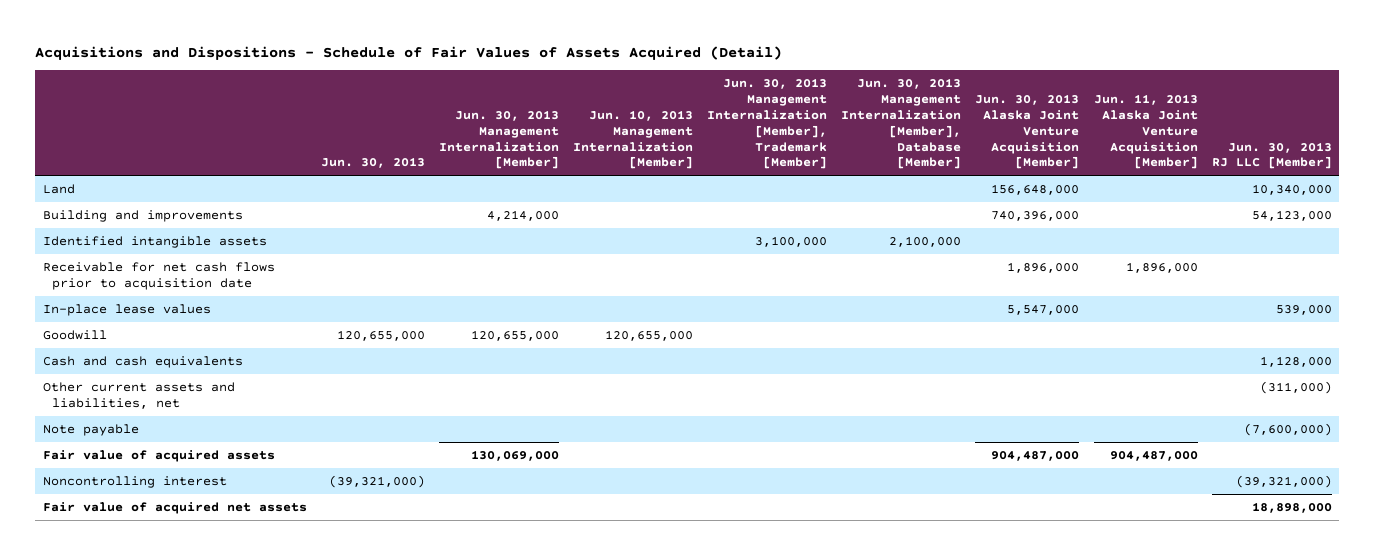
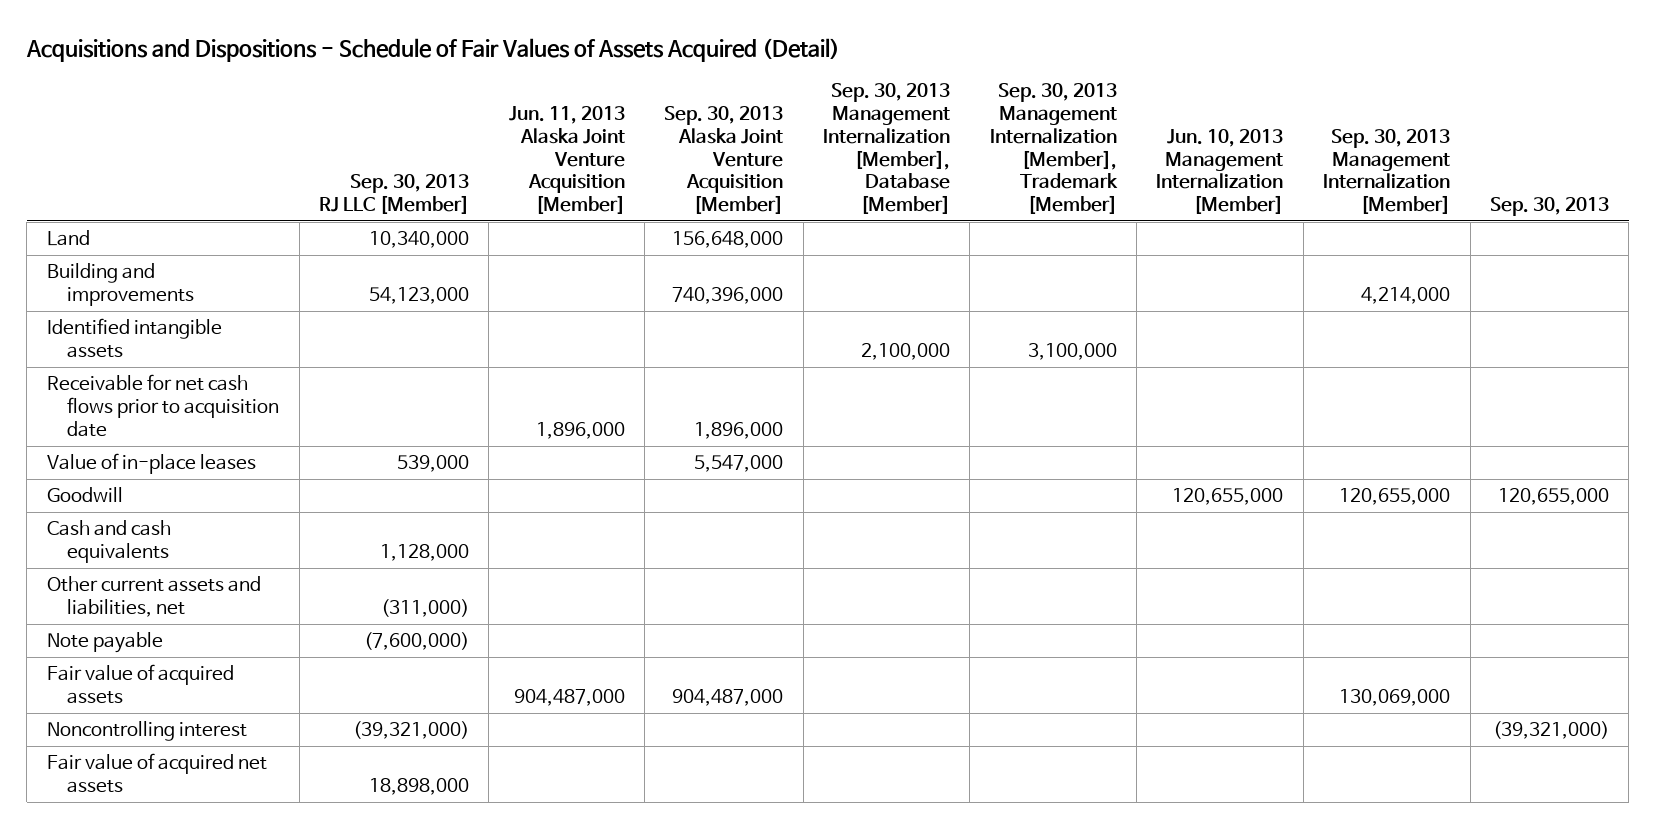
[320,157,425,169] Jun. 30, 2013 -> none
[438,109,559,170] Jun. 30, 2013 Management Internalization [Member] -> none
[707,78,828,170] Jun. 30, 2013 Management Internalization [Member], Trademark [Member] -> none
[841,78,962,170] Jun. 30, 2013 Management Internalization [Member], Database [Member] -> none
[975,93,1080,170] Jun. 30, 2013 Alaska Joint Venture Acquisition [Member] -> none
[1211,141,1332,170] Jun. 30, 2013 RJ LLC [Member] -> none
none -> [318,174,469,214] Sep. 30, 2013 RJ LLC [Member]
none -> [664,106,784,214] Sep. 30, 2013 Alaska Joint Venture Acquisition [Member]
none -> [823,83,951,214] Sep. 30, 2013 Management Internalization [Member], Database [Member]
none -> [989,83,1118,214] Sep. 30, 2013 Management Internalization [Member], Trademark [Member]
none -> [1323,128,1451,214] Sep. 30, 2013 Management Internalization [Member]
none -> [1489,196,1609,216] Sep. 30, 2013
[42,303,211,316] In-place lease values -> [46,453,256,475] Value of in-place leases

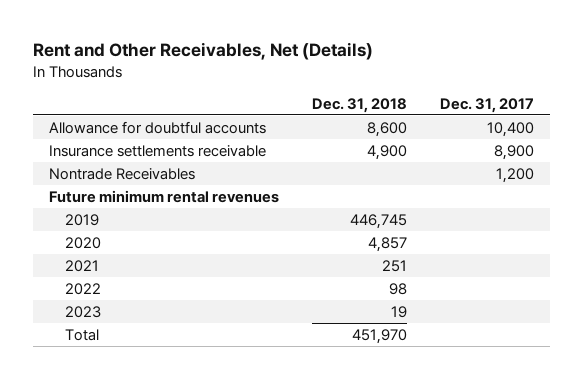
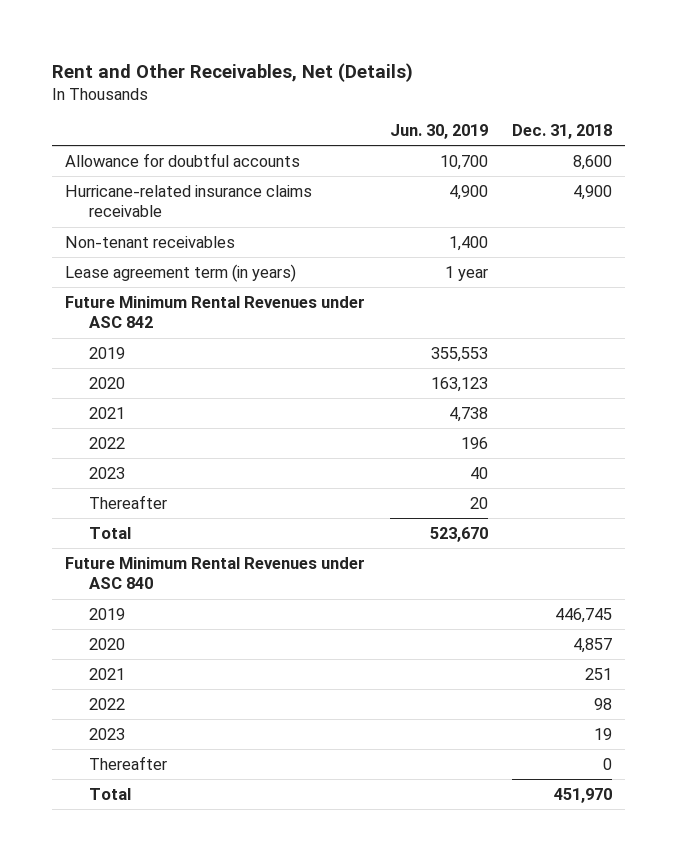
[439,97,534,113] Dec. 31, 2017 -> none
none -> [389,124,488,140] Jun. 30, 2019
[49,144,267,157] Insurance settlements receivable -> [64,184,312,218] Hurricane-related insurance claims receivable
[49,167,196,180] Nontrade Receivables -> [64,235,235,248] Non-tenant receivables
none -> [64,263,296,282] Lease agreement term (in years)
none -> [64,295,365,329] Future Minimum Rental Revenues under ASC 842
none -> [88,346,125,359] 2019
none -> [88,376,125,389] 2020
none -> [88,406,125,419] 2021
none -> [88,436,125,449] 2022
none -> [88,466,125,479] 2023
none -> [88,494,167,509] Thereafter
none -> [88,526,131,539] Total
[49,189,280,203] Future minimum rental revenues -> [64,556,365,590] Future Minimum Rental Revenues under ASC 840
none -> [88,755,167,770] Thereafter

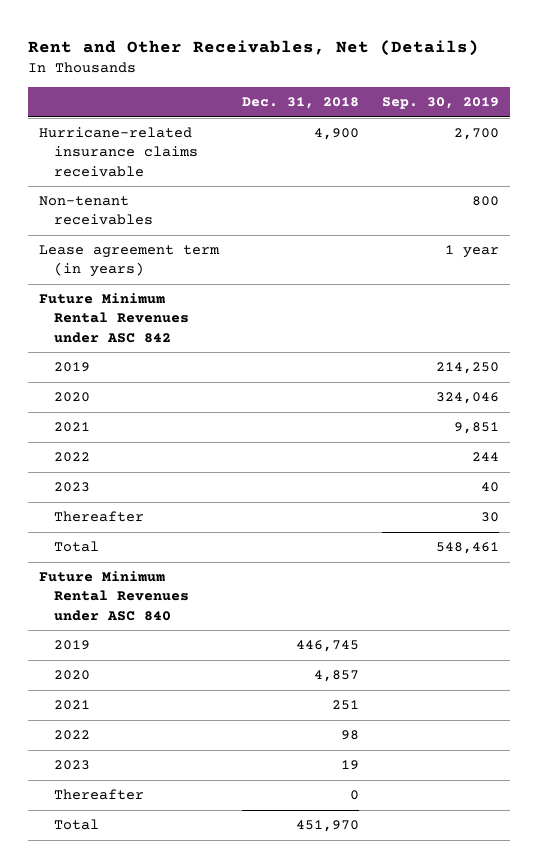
[389,124,488,140] Jun. 30, 2019 -> none
none -> [381,97,499,110] Sep. 30, 2019
[64,152,300,167] Allowance for doubtful accounts -> none

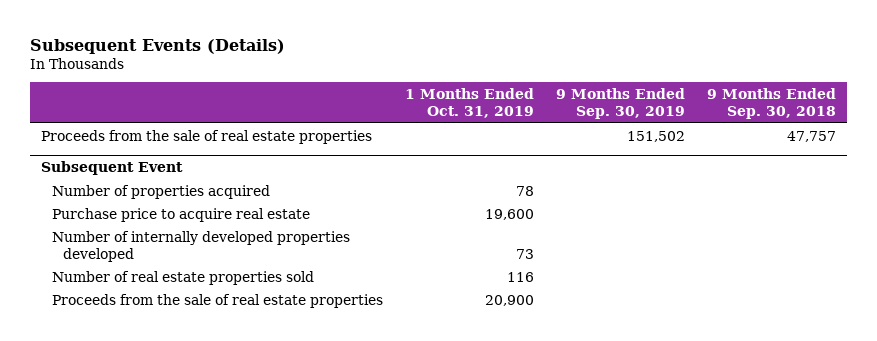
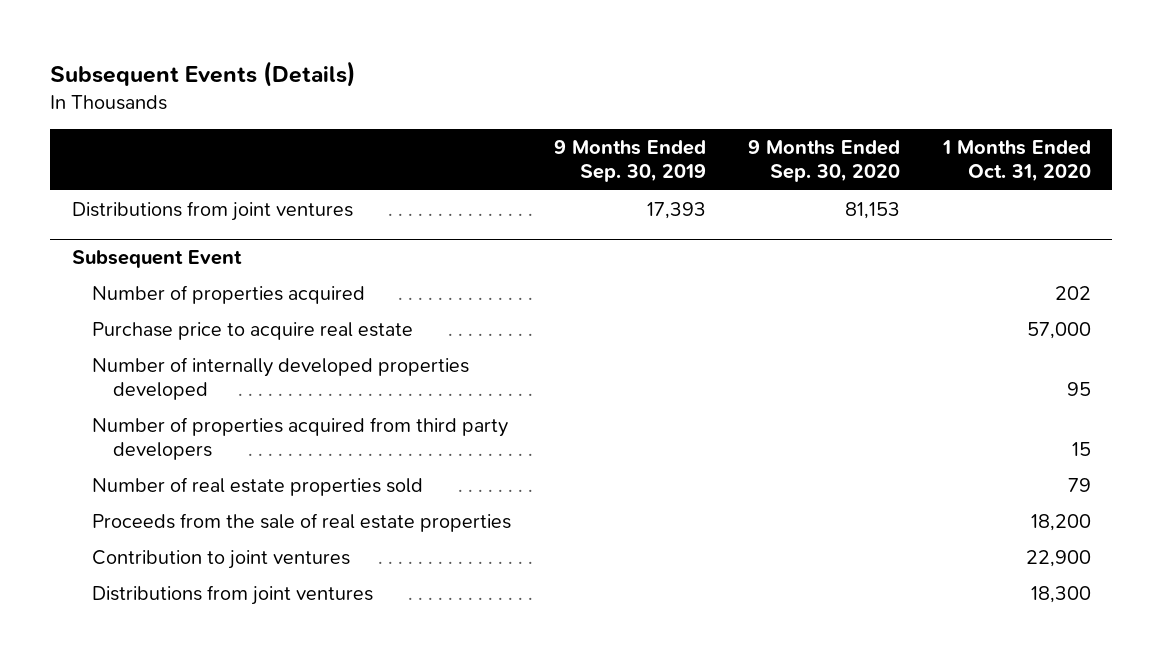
[405,87,535,118] 1 Months Ended Oct. 31, 2019 -> none
[706,87,836,119] 9 Months Ended Sep. 30, 2018 -> none
none -> [748,140,901,183] 9 Months Ended Sep. 30, 2020
none -> [941,140,1091,183] 1 Months Ended Oct. 31, 2020
[41,129,373,144] Proceeds from the sale of real estate properties -> none
none -> [71,200,353,221] Distributions from joint ventures
none -> [92,416,509,461] Number of properties acquired from third party developers
none -> [92,549,351,569] Contribution to joint ventures
none -> [92,584,374,605] Distributions from joint ventures

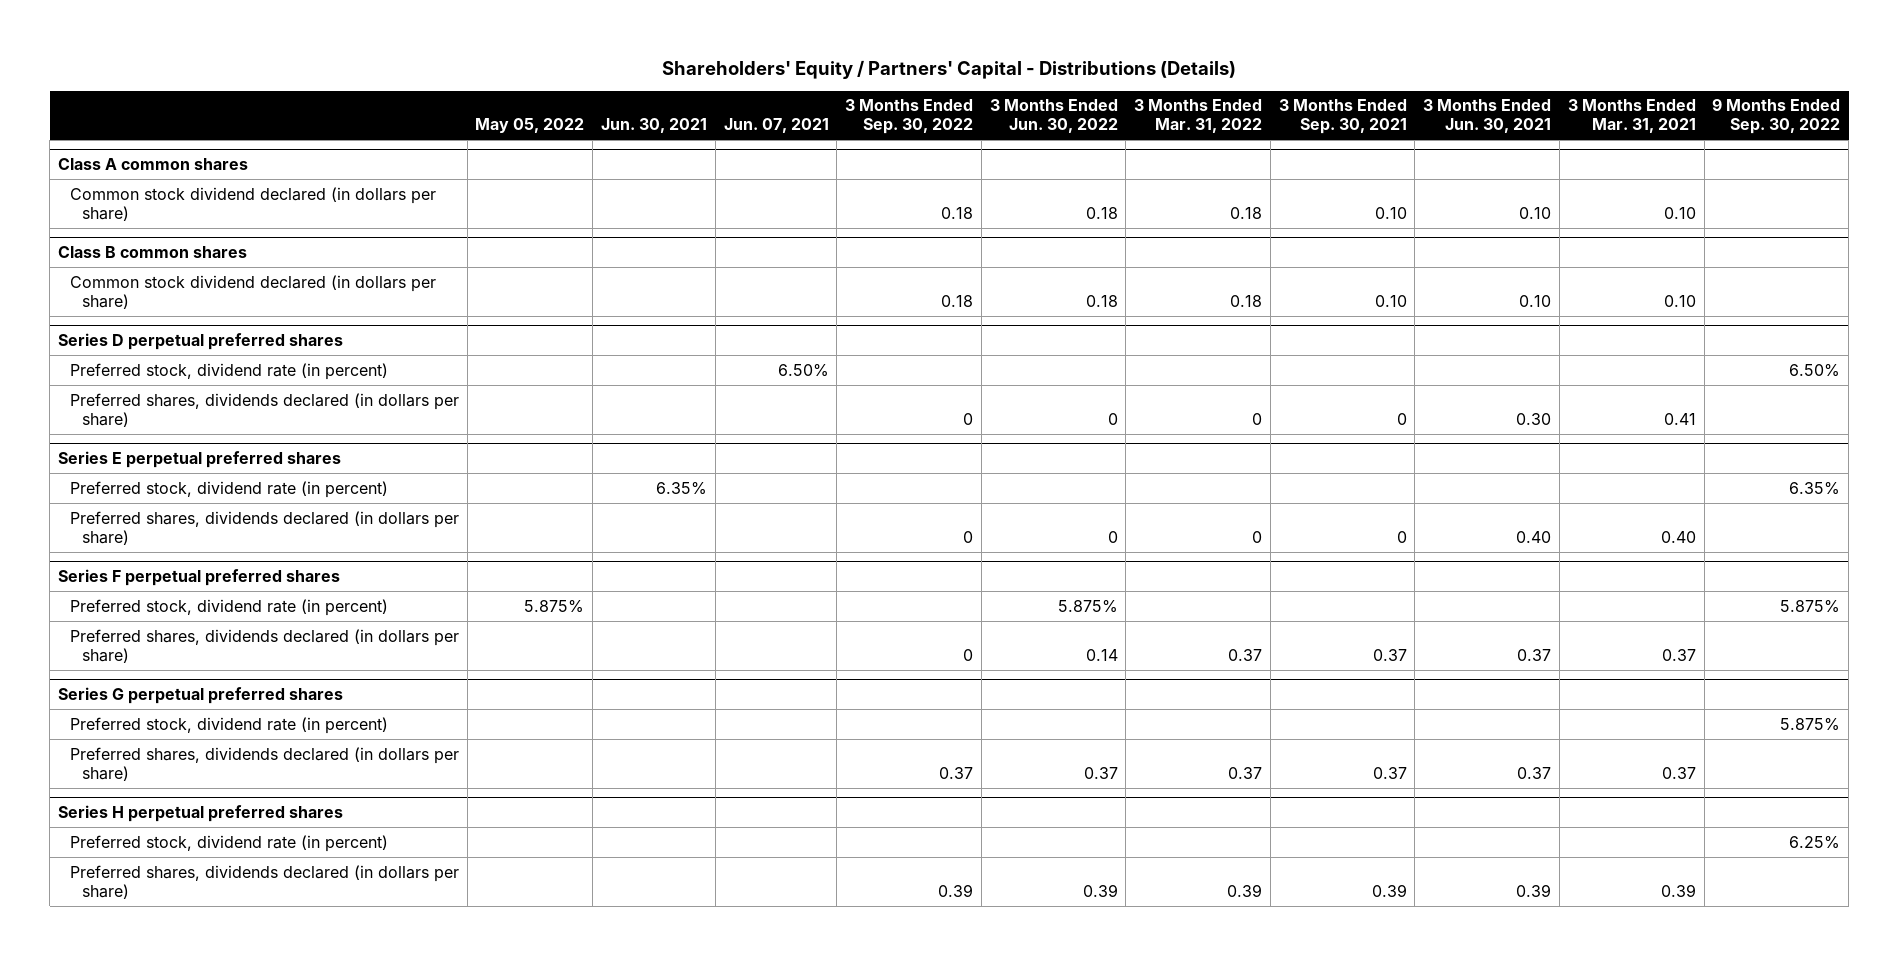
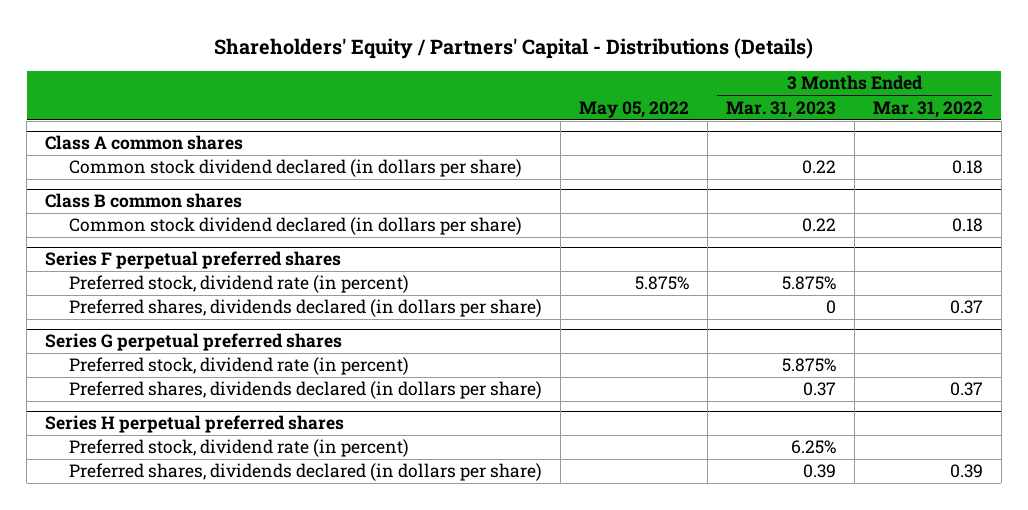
[600,118,707,134] Jun. 30, 2021 -> none
[723,118,829,134] Jun. 07, 2021 -> none
[845,99,974,135] 3 Months Ended Sep. 30, 2022 -> none
[989,99,1118,134] 3 Months Ended Jun. 30, 2022 -> none
[1278,99,1407,135] 3 Months Ended Sep. 30, 2021 -> none
[1423,99,1552,134] 3 Months Ended Jun. 30, 2021 -> none
[1567,99,1696,134] 3 Months Ended Mar. 31, 2021 -> none
[1712,98,1841,135] 9 Months Ended Sep. 30, 2022 -> none
none -> [726,100,837,118] Mar. 31, 2023
[58,333,344,351] Series D perpetual preferred shares -> none
[69,362,388,380] Preferred stock, dividend rate (in percent) -> none
[69,392,459,427] Preferred shares, dividends declared (in dollars per share) -> none
[58,451,342,469] Series E perpetual preferred shares -> none
[69,480,388,498] Preferred stock, dividend rate (in percent) -> none
[69,510,459,545] Preferred shares, dividends declared (in dollars per share) -> none

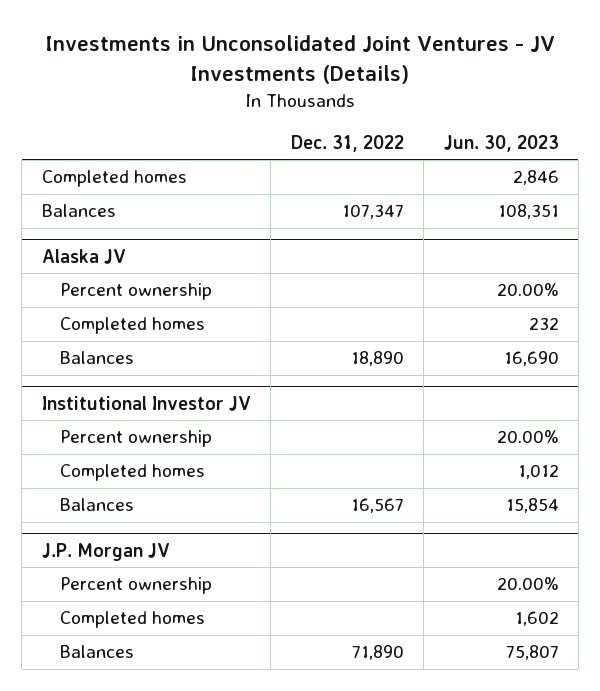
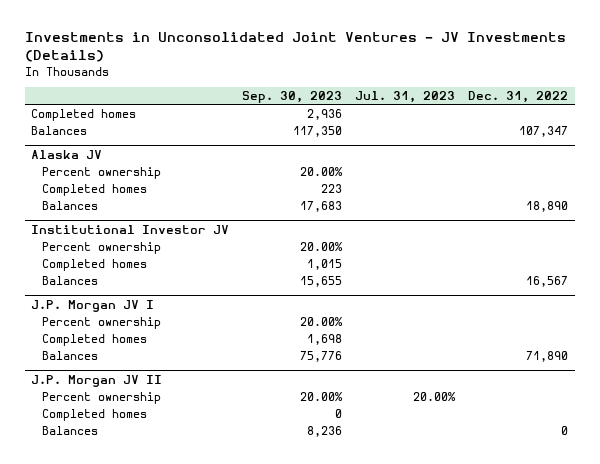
[443,134,559,152] Jun. 30, 2023 -> none
none -> [242,91,343,104] Sep. 30, 2023
none -> [355,91,456,104] Jul. 31, 2023
[41,542,170,561] J.P. Morgan JV -> [31,299,155,312] J.P. Morgan JV I
none -> [31,374,163,387] J.P. Morgan JV II
none -> [42,391,162,404] Percent ownership
none -> [42,408,148,421] Completed homes
none -> [42,425,99,435] Balances

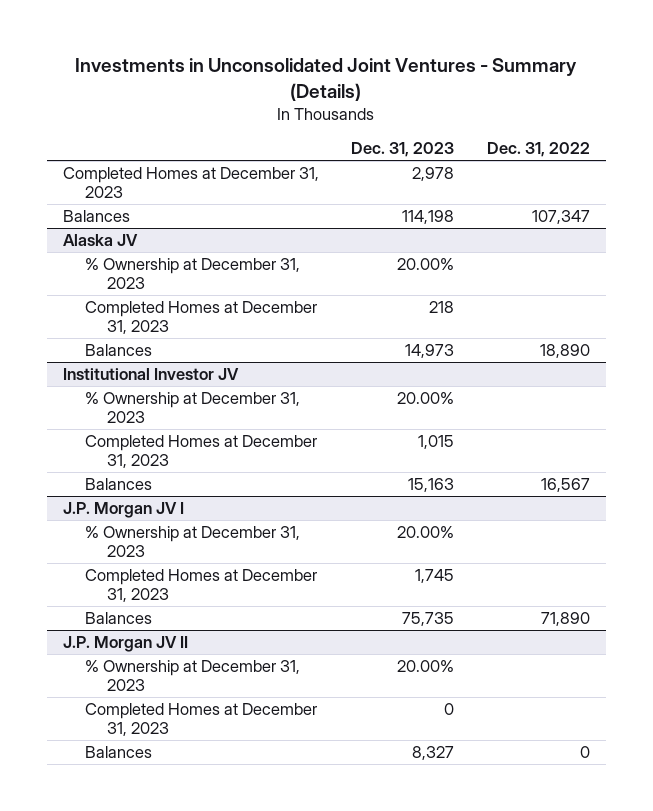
[24,32,566,63] Investments in Unconsolidated Joint Ventures - JV Investments (Details) -> [75,58,578,101] Investments in Unconsolidated Joint Ventures - Summary (Details)
[242,91,343,104] Sep. 30, 2023 -> none
[355,91,456,104] Jul. 31, 2023 -> none
none -> [351,142,455,158] Dec. 31, 2023
[31,108,137,121] Completed homes -> [62,167,319,199] Completed Homes at December 31, 2023
[42,166,162,179] Percent ownership -> [85,258,301,290] % Ownership at December 31, 2023
[42,183,148,196] Completed homes -> [85,301,318,335] Completed Homes at December 31, 2023
[42,241,162,254] Percent ownership -> [85,392,301,424] % Ownership at December 31, 2023
[42,258,148,271] Completed homes -> [85,435,318,469] Completed Homes at December 31, 2023
[42,316,162,329] Percent ownership -> [85,526,301,558] % Ownership at December 31, 2023
[42,333,148,346] Completed homes -> [85,569,318,603] Completed Homes at December 31, 2023
[42,391,162,404] Percent ownership -> [85,660,301,692] % Ownership at December 31, 2023
[42,408,148,421] Completed homes -> [85,703,318,737] Completed Homes at December 31, 2023

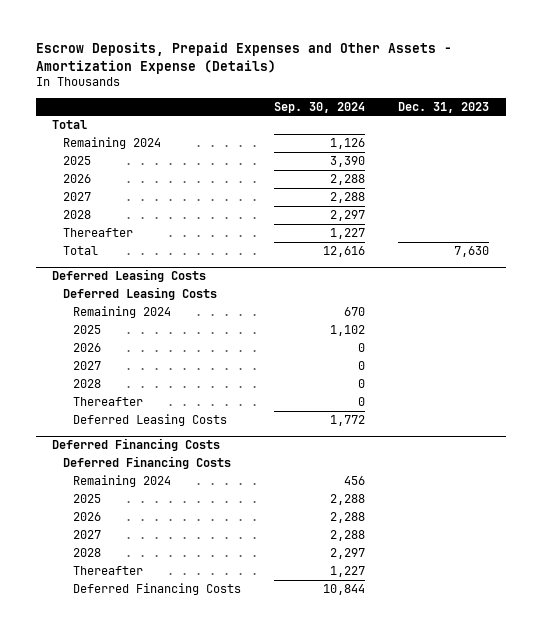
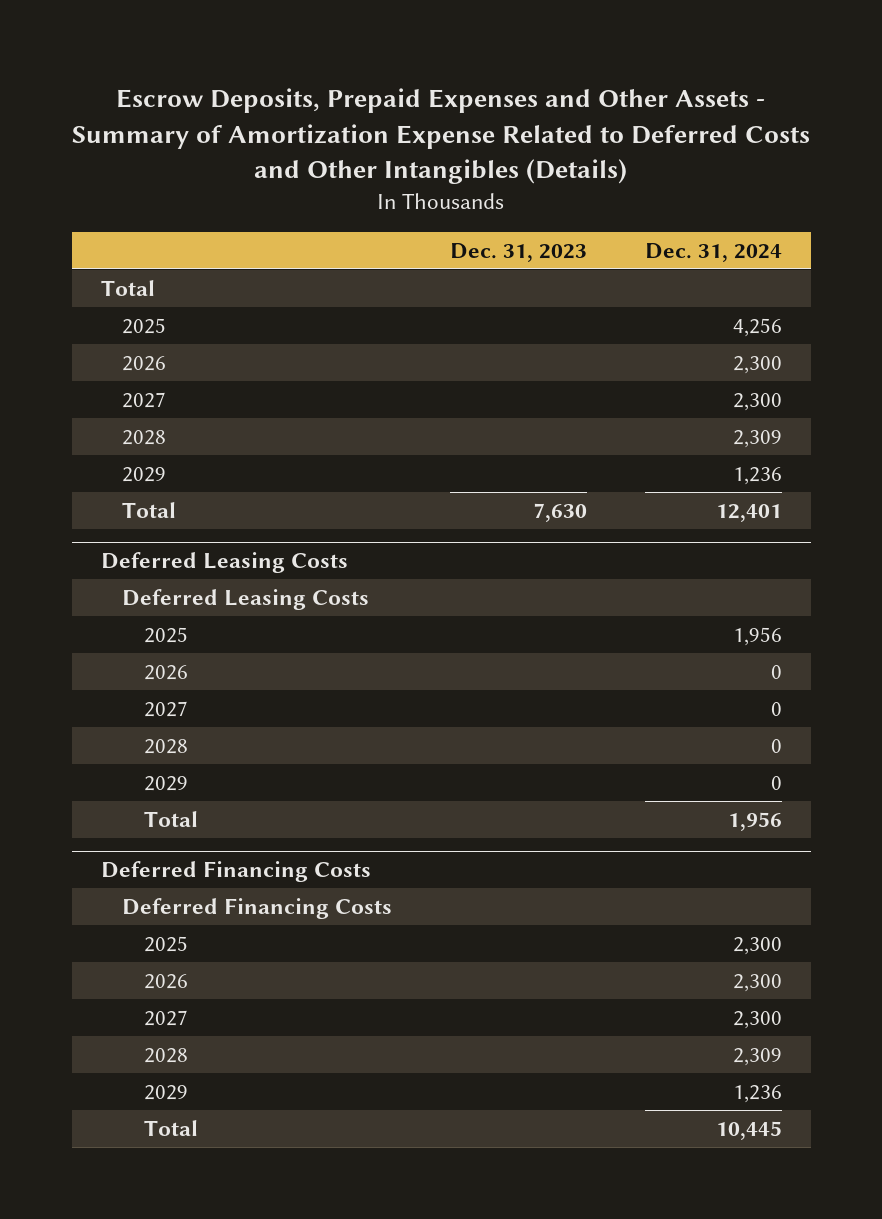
[35,42,452,74] Escrow Deposits, Prepaid Expenses and Other Assets - Amortization Expense (Details) -> [72,88,811,185] Escrow Deposits, Prepaid Expenses and Other Assets - Summary of Amortization Expense Related to Deferred Costs and Other Intangibles (Details)
[274,101,366,113] Sep. 30, 2024 -> none
none -> [644,242,782,262] Dec. 31, 2024
[62,136,161,149] Remaining 2024 -> none
[62,227,133,237] Thereafter -> none
none -> [122,466,167,482] 2029
[73,305,172,318] Remaining 2024 -> none
[73,396,144,406] Thereafter -> none
none -> [143,775,188,791] 2029
[73,413,228,426] Deferred Leasing Costs -> [143,810,198,827] Total
[73,474,172,487] Remaining 2024 -> none
[73,565,144,575] Thereafter -> none
none -> [143,1084,188,1100] 2029
[73,582,242,595] Deferred Financing Costs -> [143,1119,198,1136] Total

